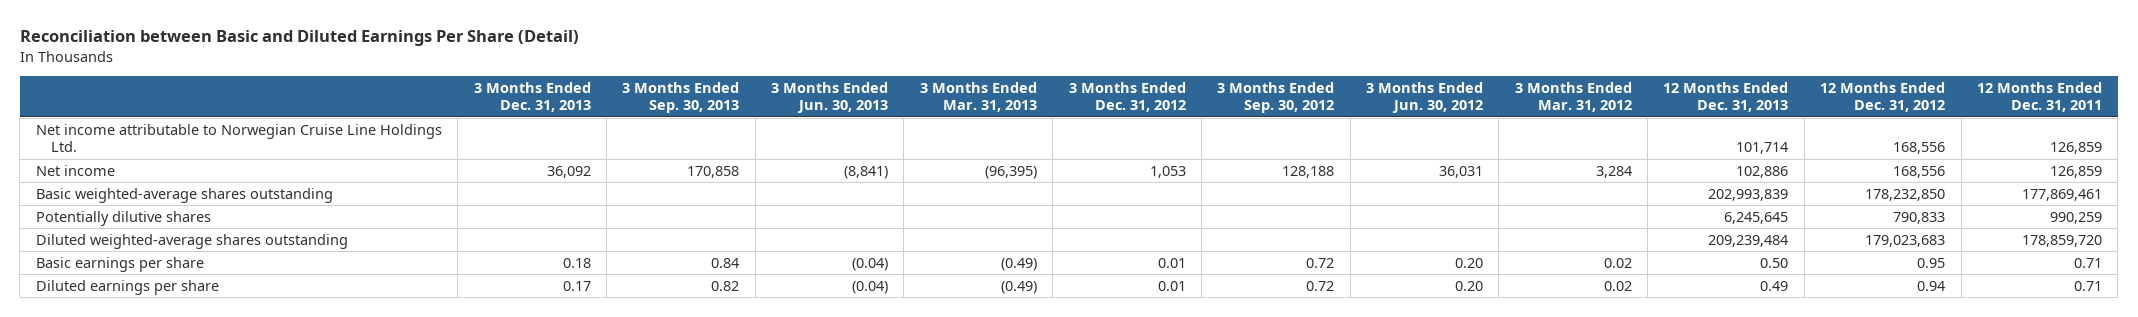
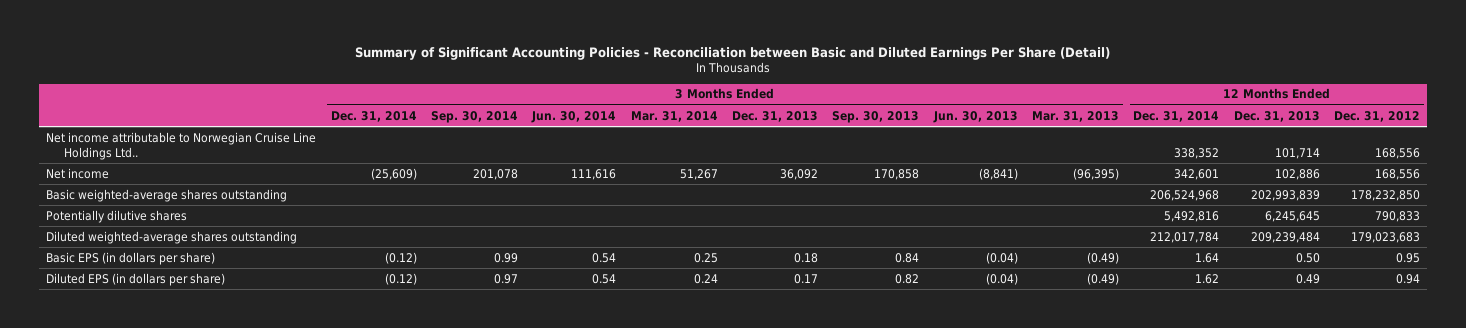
[19,30,579,47] Reconciliation between Basic and Diluted Earnings Per Share (Detail) -> [355,46,1111,60] Summary of Significant Accounting Policies - Reconciliation between Basic and Diluted Earnings Per Share (Detail)
[1068,81,1186,113] 3 Months Ended Dec. 31, 2012 -> none
[1217,81,1335,114] 3 Months Ended Sep. 30, 2012 -> none
[1366,81,1484,114] 3 Months Ended Jun. 30, 2012 -> none
[1514,81,1632,113] 3 Months Ended Mar. 31, 2012 -> none
[1976,81,2102,113] 12 Months Ended Dec. 31, 2011 -> none
none -> [330,110,417,122] Dec. 31, 2014
none -> [431,110,519,123] Sep. 30, 2014
none -> [531,110,617,123] Jun. 30, 2014
none -> [630,110,718,122] Mar. 31, 2014
none -> [1133,110,1220,122] Dec. 31, 2014
[35,123,442,153] Net income attributable to Norwegian Cruise Line Holdings Ltd. -> [46,131,317,160] Net income attributable to Norwegian Cruise Line Holdings Ltd..
[35,256,204,272] Basic earnings per share -> [46,251,216,265] Basic EPS (in dollars per share)
[35,279,219,295] Diluted earnings per share -> [46,272,226,286] Diluted EPS (in dollars per share)

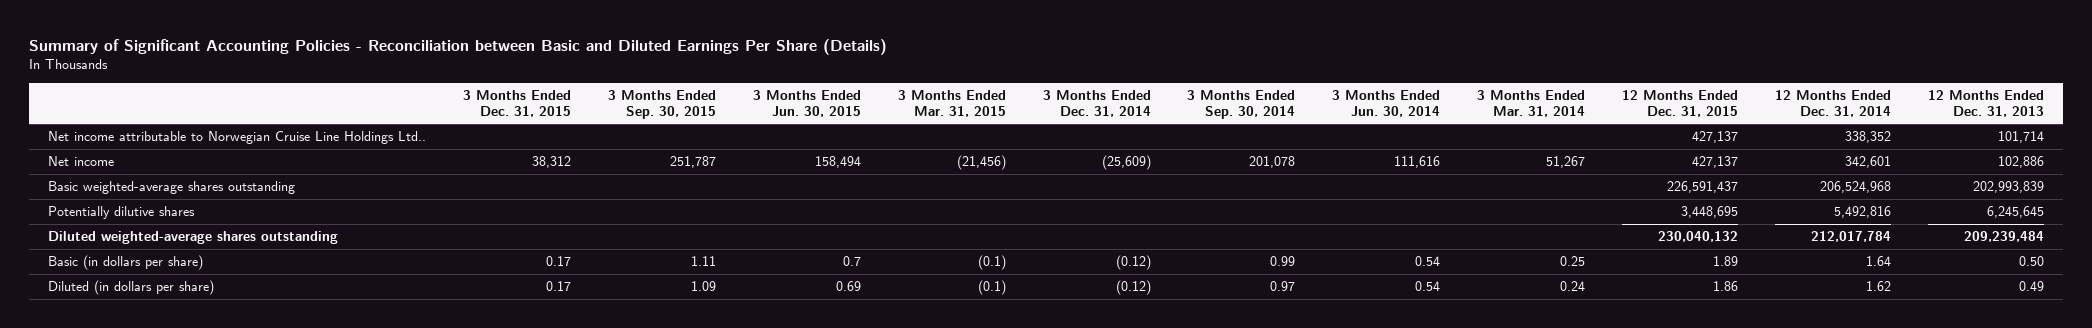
[355,46,1111,60] Summary of Significant Accounting Policies - Reconciliation between Basic and Diluted Earnings Per Share (Detail) -> [29,38,888,55] Summary of Significant Accounting Policies - Reconciliation between Basic and Diluted Earnings Per Share (Details)
[732,110,819,122] Dec. 31, 2013 -> none
[832,110,920,123] Sep. 30, 2013 -> none
[932,110,1018,123] Jun. 30, 2013 -> none
[1032,110,1120,122] Mar. 31, 2013 -> none
[1334,110,1421,122] Dec. 31, 2012 -> none
none -> [462,90,571,117] 3 Months Ended Dec. 31, 2015
none -> [607,90,716,119] 3 Months Ended Sep. 30, 2015
none -> [752,90,861,117] 3 Months Ended Jun. 30, 2015
none -> [897,90,1006,117] 3 Months Ended Mar. 31, 2015
none -> [1622,90,1739,117] 12 Months Ended Dec. 31, 2015
[46,251,216,265] Basic EPS (in dollars per share) -> [47,255,203,271] Basic (in dollars per share)
[46,272,226,286] Diluted EPS (in dollars per share) -> [47,280,214,296] Diluted (in dollars per share)

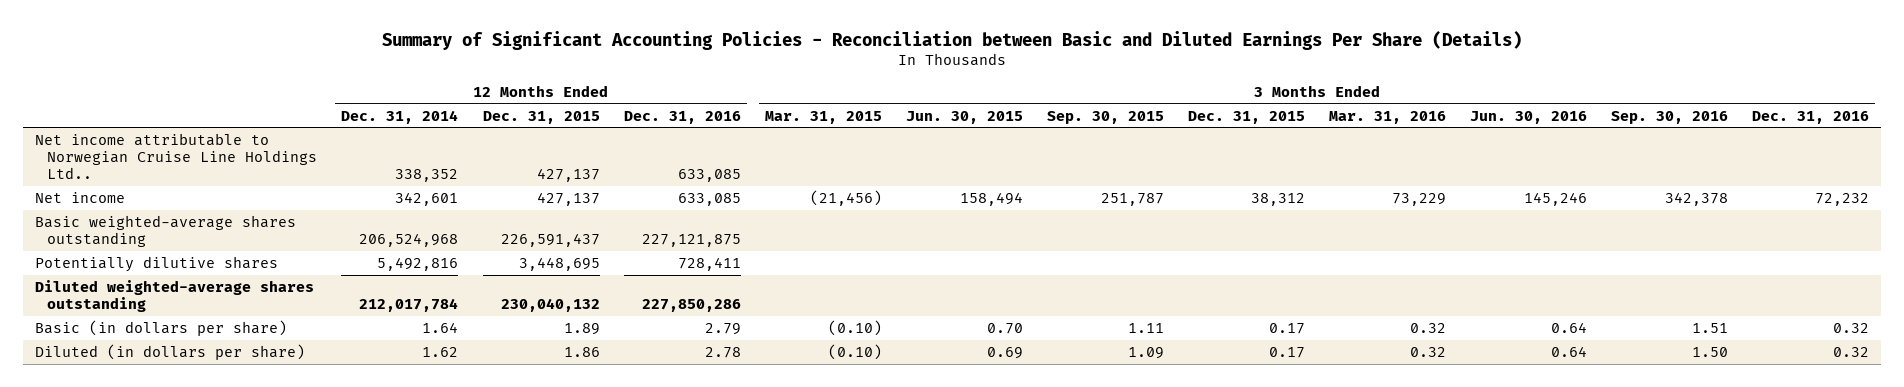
[1042,90,1151,117] 3 Months Ended Dec. 31, 2014 -> none
[1187,90,1296,119] 3 Months Ended Sep. 30, 2014 -> none
[1332,90,1441,117] 3 Months Ended Jun. 30, 2014 -> none
[1477,90,1586,117] 3 Months Ended Mar. 31, 2014 -> none
[1928,90,2045,117] 12 Months Ended Dec. 31, 2013 -> none
none -> [623,110,741,124] Dec. 31, 2016
none -> [1328,110,1446,124] Mar. 31, 2016
none -> [1469,110,1587,124] Jun. 30, 2016
none -> [1610,110,1728,124] Sep. 30, 2016
none -> [1751,110,1869,124] Dec. 31, 2016
[842,256,861,267] 0.7 -> [986,322,1023,334] 0.70
[977,255,1006,271] (0.1) -> [827,319,882,336] (0.10)
[977,280,1006,296] (0.1) -> [827,343,882,360] (0.10)

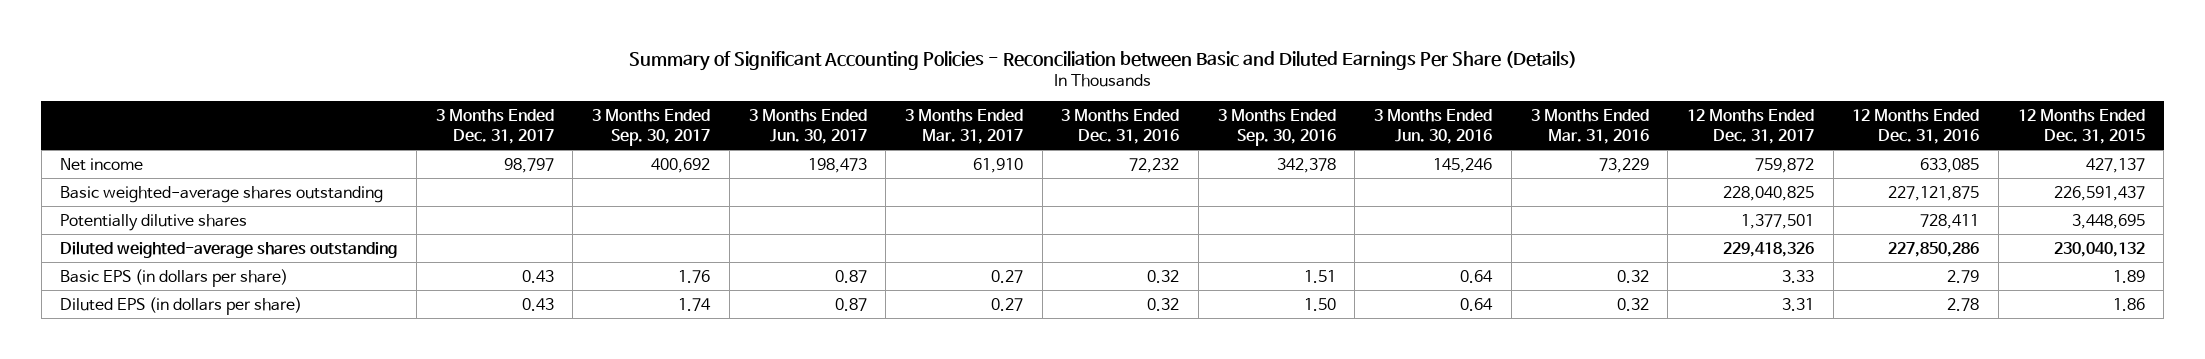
[341,109,459,124] Dec. 31, 2014 -> none
[764,110,882,124] Mar. 31, 2015 -> none
[905,110,1023,124] Jun. 30, 2015 -> none
[1046,110,1164,124] Sep. 30, 2015 -> none
[1187,110,1305,124] Dec. 31, 2015 -> none
none -> [435,108,554,144] 3 Months Ended Dec. 31, 2017
none -> [592,108,711,146] 3 Months Ended Sep. 30, 2017
none -> [748,108,867,144] 3 Months Ended Jun. 30, 2017
none -> [904,108,1023,144] 3 Months Ended Mar. 31, 2017
none -> [1686,108,1814,144] 12 Months Ended Dec. 31, 2017
[34,132,318,180] Net income attributable to Norwegian Cruise Line Holdings Ltd.. -> none
[34,319,287,336] Basic (in dollars per share) -> [60,268,289,287] Basic EPS (in dollars per share)
[34,343,305,360] Diluted (in dollars per share) -> [60,296,303,315] Diluted EPS (in dollars per share)

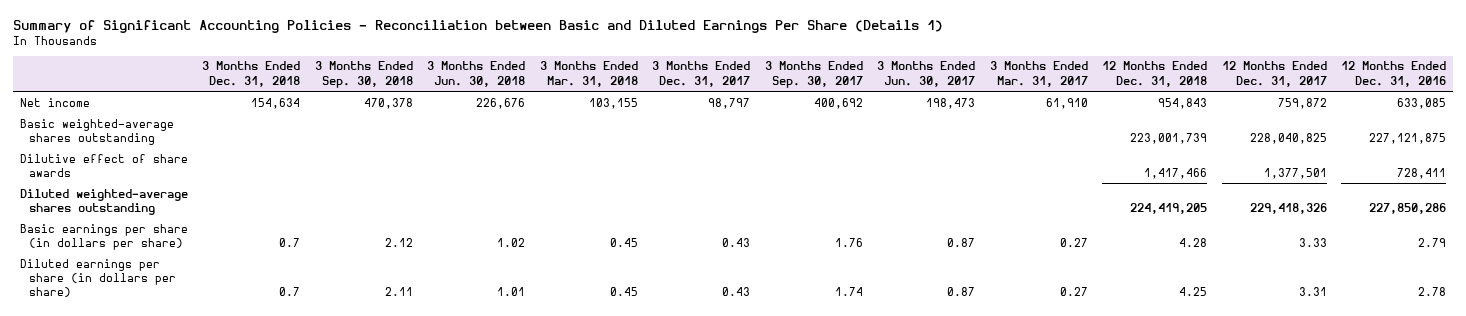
[628,51,1577,72] Summary of Significant Accounting Policies - Reconciliation between Basic and Diluted Earnings Per Share (Details) -> [12,19,943,33] Summary of Significant Accounting Policies - Reconciliation between Basic and Diluted Earnings Per Share (Details 1)
[1061,108,1180,144] 3 Months Ended Dec. 31, 2016 -> none
[1217,108,1336,146] 3 Months Ended Sep. 30, 2016 -> none
[1374,108,1493,144] 3 Months Ended Jun. 30, 2016 -> none
[1530,108,1649,144] 3 Months Ended Mar. 31, 2016 -> none
[2017,108,2145,144] 12 Months Ended Dec. 31, 2015 -> none
none -> [202,61,301,87] 3 Months Ended Dec. 31, 2018
none -> [314,61,413,88] 3 Months Ended Sep. 30, 2018
none -> [427,61,526,87] 3 Months Ended Jun. 30, 2018
none -> [539,61,638,87] 3 Months Ended Mar. 31, 2018
none -> [1102,61,1208,87] 12 Months Ended Dec. 31, 2018
[60,213,248,231] Potentially dilutive shares -> [19,153,188,178] Dilutive effect of share awards
[60,268,289,287] Basic EPS (in dollars per share) -> [19,223,188,251] Basic earnings per share (in dollars per share)
[60,296,303,315] Diluted EPS (in dollars per share) -> [19,258,177,298] Diluted earnings per share (in dollars per share)

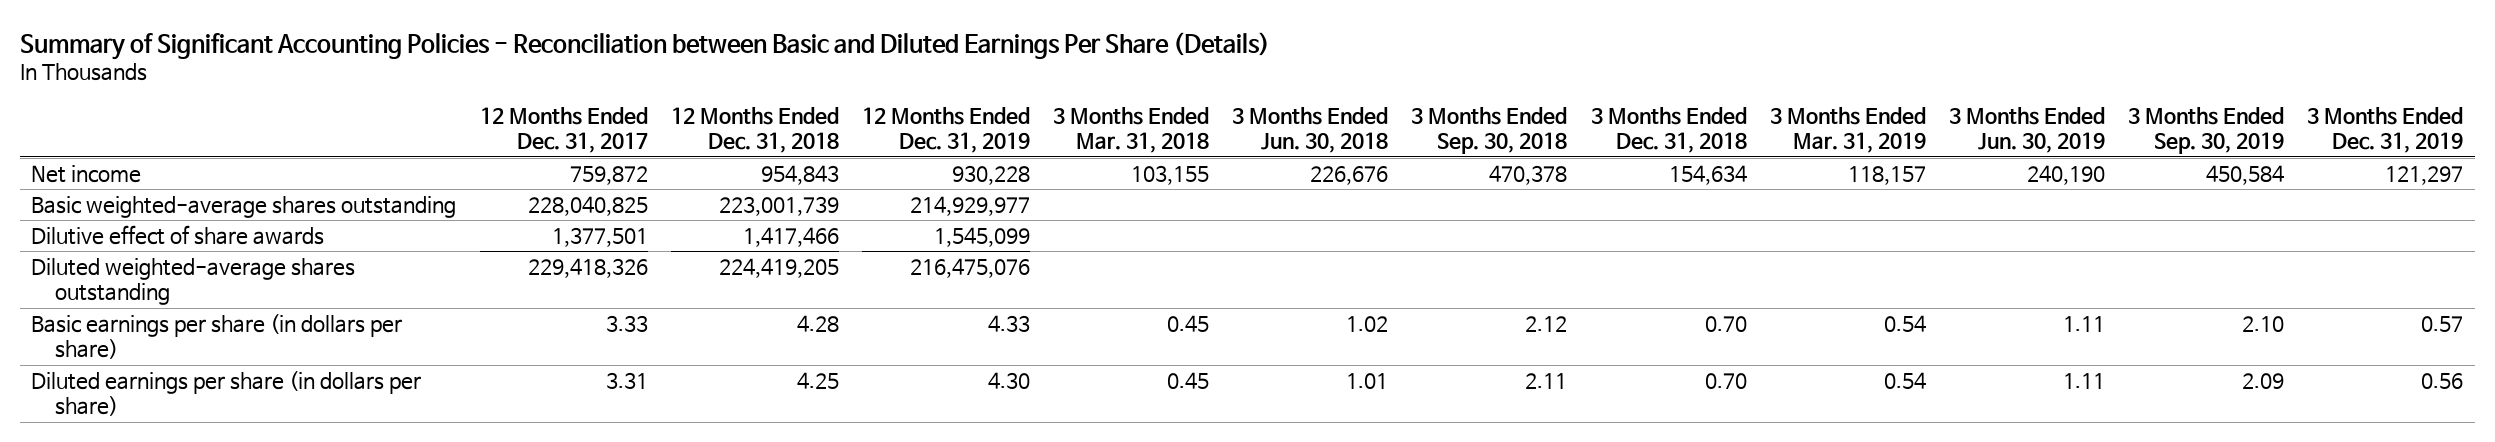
[12,19,943,33] Summary of Significant Accounting Policies - Reconciliation between Basic and Diluted Earnings Per Share (Details 1) -> [19,31,1270,60] Summary of Significant Accounting Policies - Reconciliation between Basic and Diluted Earnings Per Share (Details)
[652,61,751,87] 3 Months Ended Dec. 31, 2017 -> none
[764,61,863,88] 3 Months Ended Sep. 30, 2017 -> none
[877,61,976,87] 3 Months Ended Jun. 30, 2017 -> none
[989,61,1088,87] 3 Months Ended Mar. 31, 2017 -> none
[1341,61,1447,87] 12 Months Ended Dec. 31, 2016 -> none
none -> [861,106,1030,154] 12 Months Ended Dec. 31, 2019
none -> [1769,106,1926,154] 3 Months Ended Mar. 31, 2019
none -> [1948,106,2105,154] 3 Months Ended Jun. 30, 2019
none -> [2128,106,2285,155] 3 Months Ended Sep. 30, 2019
none -> [2307,106,2464,154] 3 Months Ended Dec. 31, 2019
[279,238,301,248] 0.7 -> [1704,316,1747,333] 0.70
[279,287,301,297] 0.7 -> [1704,373,1747,390] 0.70

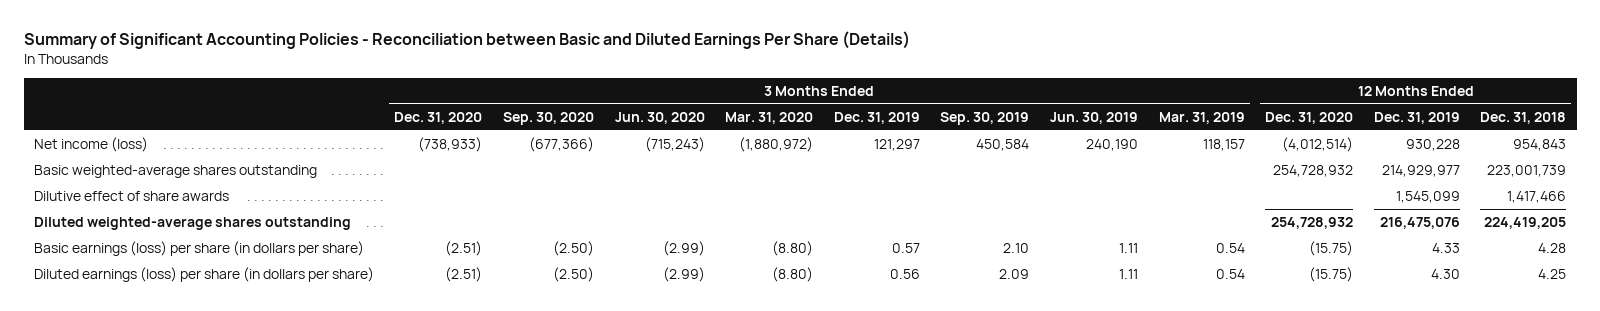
[479,106,648,154] 12 Months Ended Dec. 31, 2017 -> none
[1053,106,1210,154] 3 Months Ended Mar. 31, 2018 -> none
[1232,106,1389,154] 3 Months Ended Jun. 30, 2018 -> none
[1411,106,1568,155] 3 Months Ended Sep. 30, 2018 -> none
[1590,106,1747,154] 3 Months Ended Dec. 31, 2018 -> none
none -> [394,111,483,124] Dec. 31, 2020
none -> [503,111,595,125] Sep. 30, 2020
none -> [614,111,705,124] Jun. 30, 2020
none -> [725,111,814,124] Mar. 31, 2020
none -> [1265,111,1354,124] Dec. 31, 2020
[31,165,142,184] Net income -> [33,137,148,153] Net income (loss)
[31,314,403,360] Basic earnings per share (in dollars per share) -> [33,241,364,257] Basic earnings (loss) per share (in dollars per share)
[31,371,422,417] Diluted earnings per share (in dollars per share) -> [33,267,374,283] Diluted earnings (loss) per share (in dollars per share)

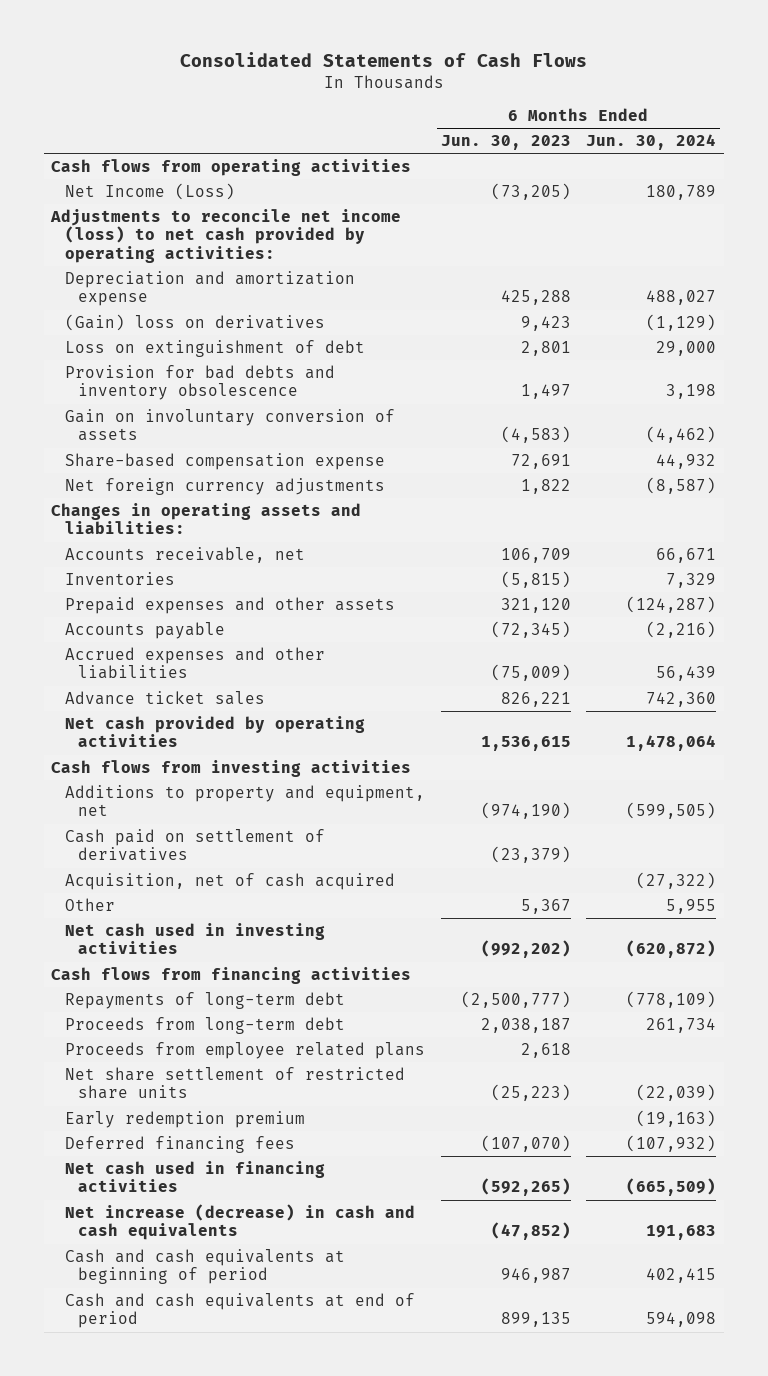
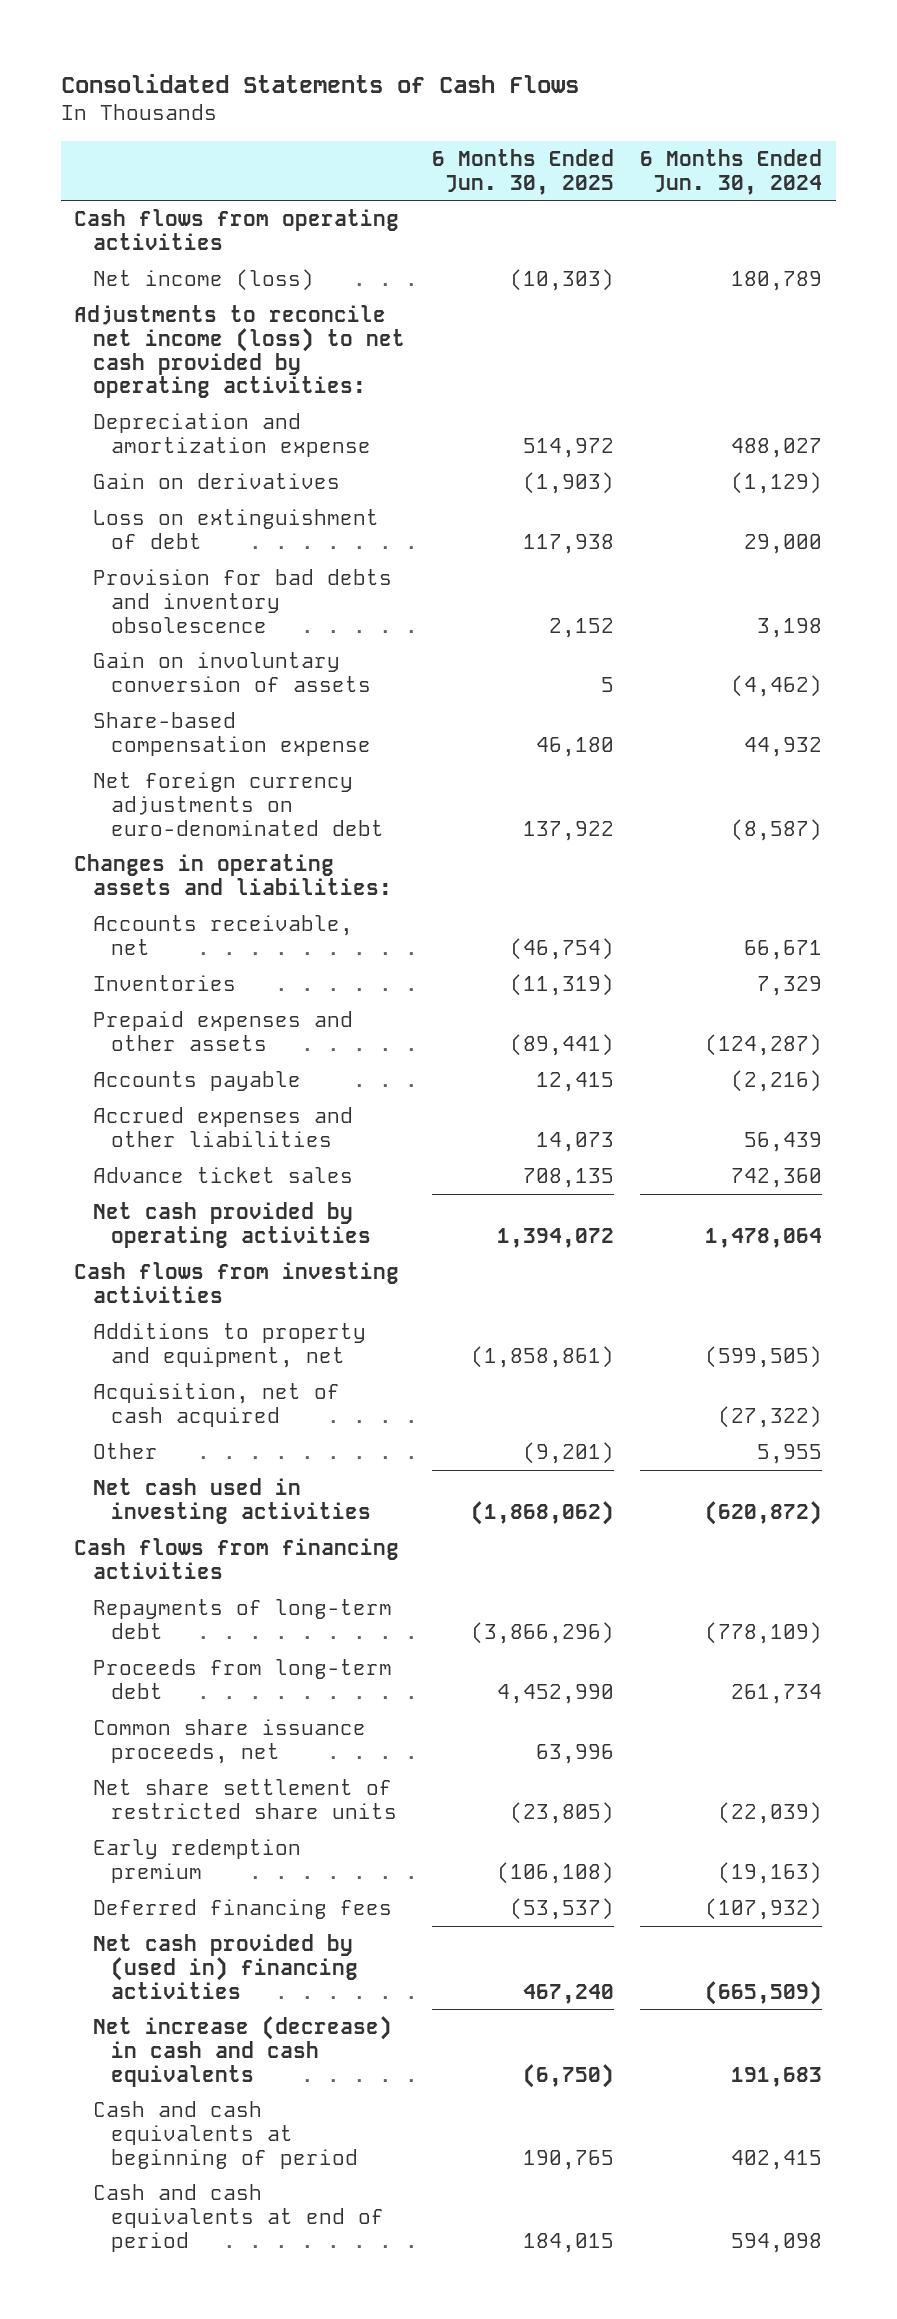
[440,135,571,151] Jun. 30, 2023 -> none
none -> [431,148,614,195] 6 Months Ended Jun. 30, 2025
[64,182,235,200] Net Income (Loss) -> [92,269,314,292] Net income (loss)
[64,313,325,331] (Gain) loss on derivatives -> [92,473,340,490] Gain on derivatives
[64,477,385,495] Net foreign currency adjustments -> [92,772,385,836] Net foreign currency adjustments on euro-denominated debt
[64,828,325,862] Cash paid on settlement of derivatives -> none
[64,1041,425,1059] Proceeds from employee related plans -> none
none -> [92,1719,366,1764] Common share issuance proceeds, net
[64,1160,325,1193] Net cash used in financing activities -> [92,1934,359,1999] Net cash provided by (used in) financing activities

